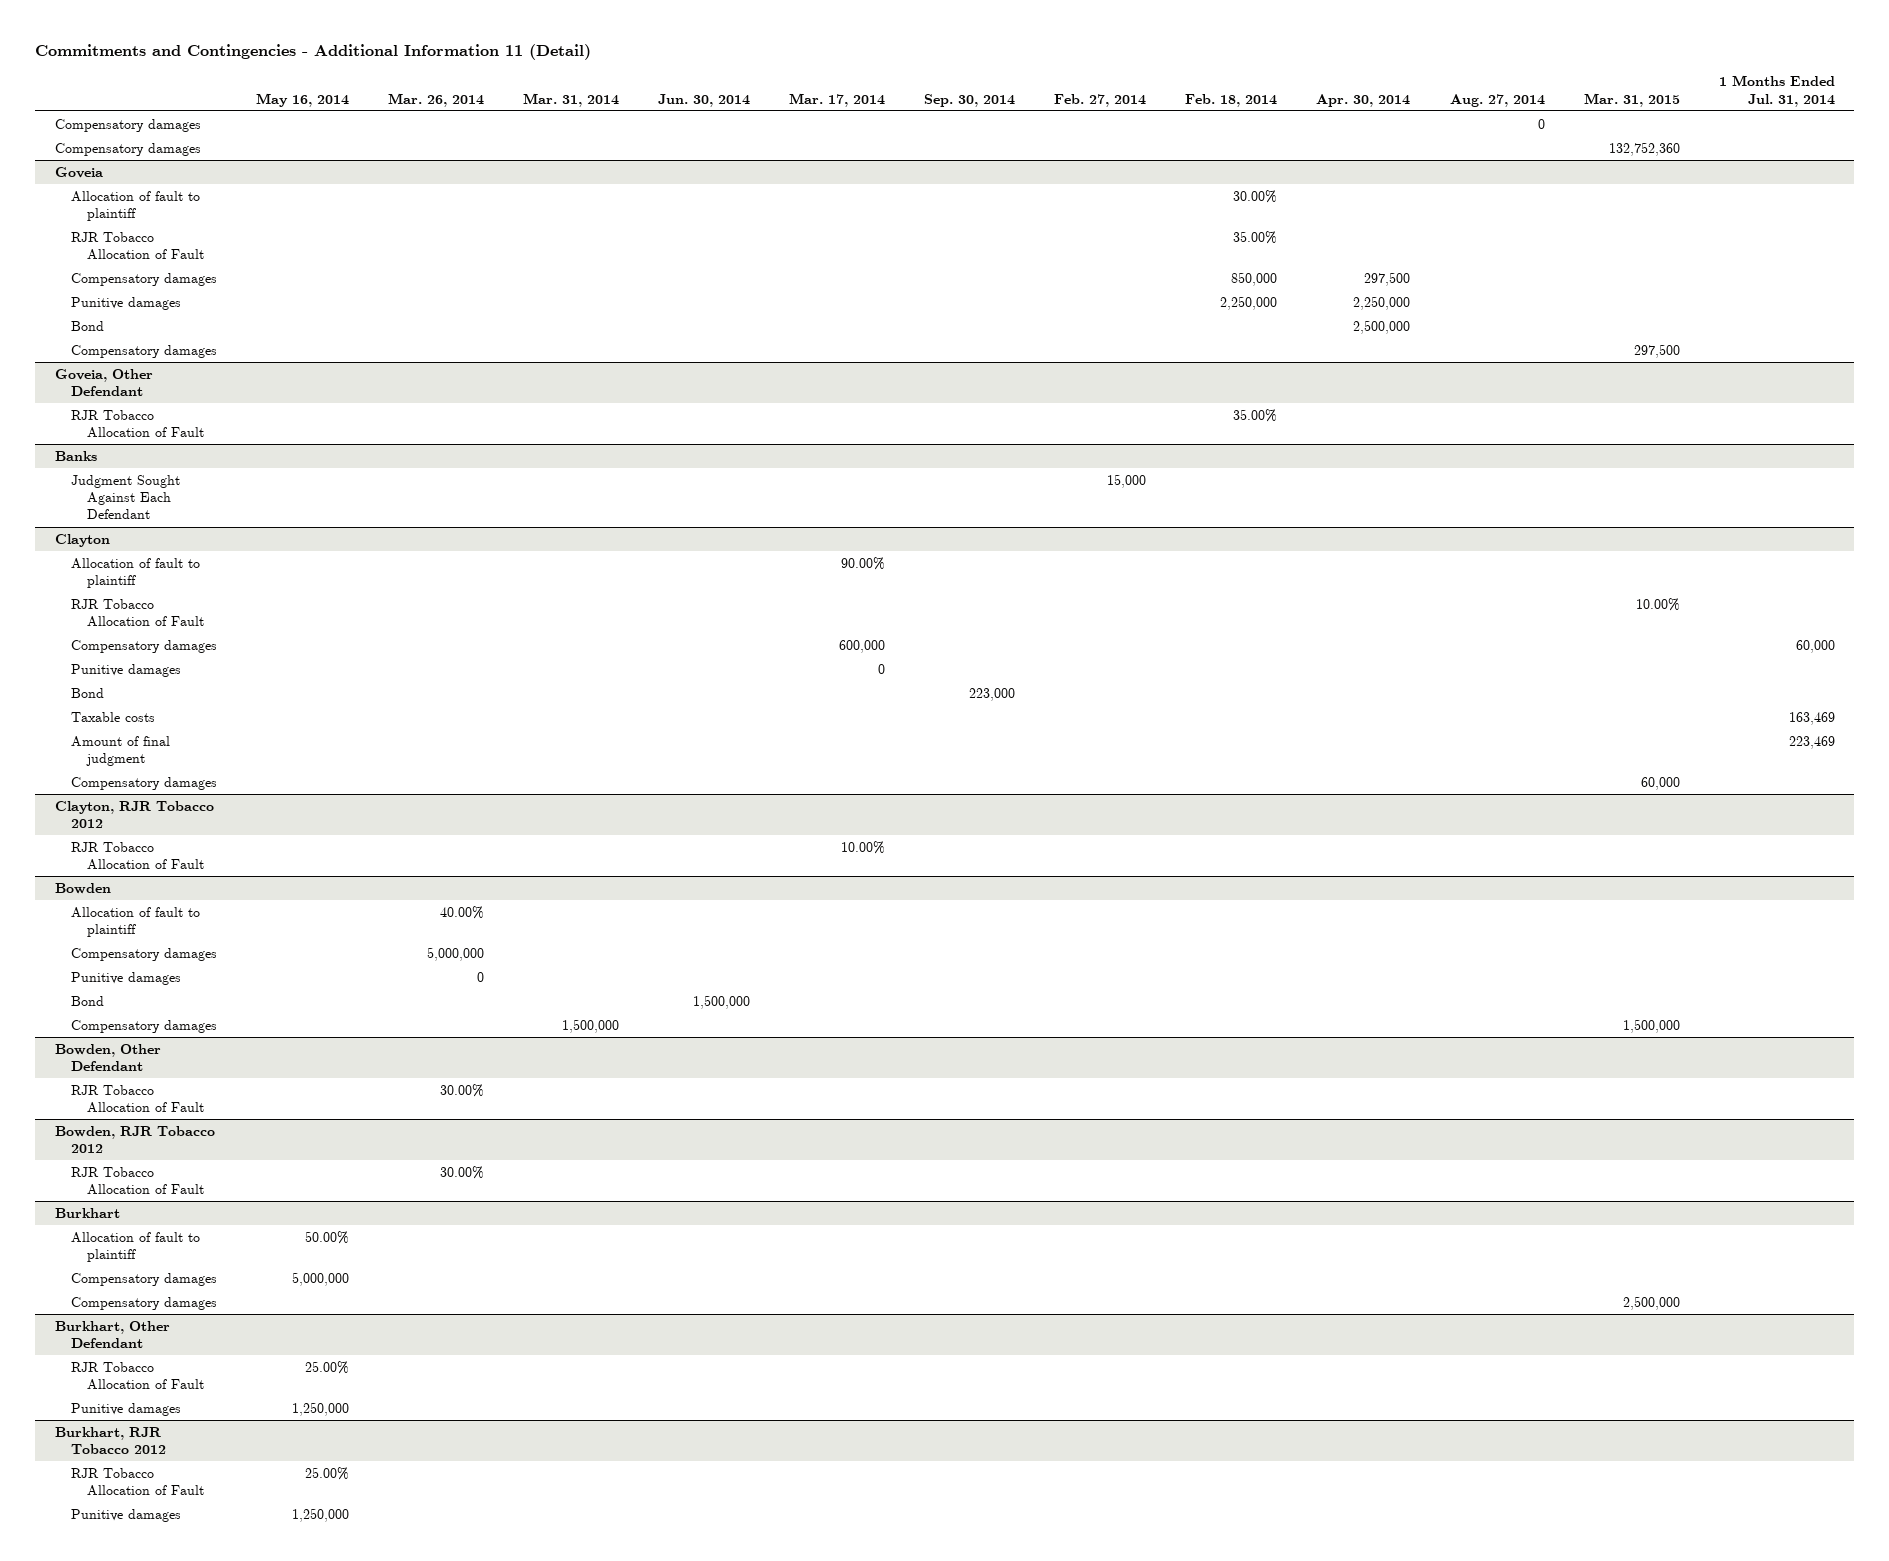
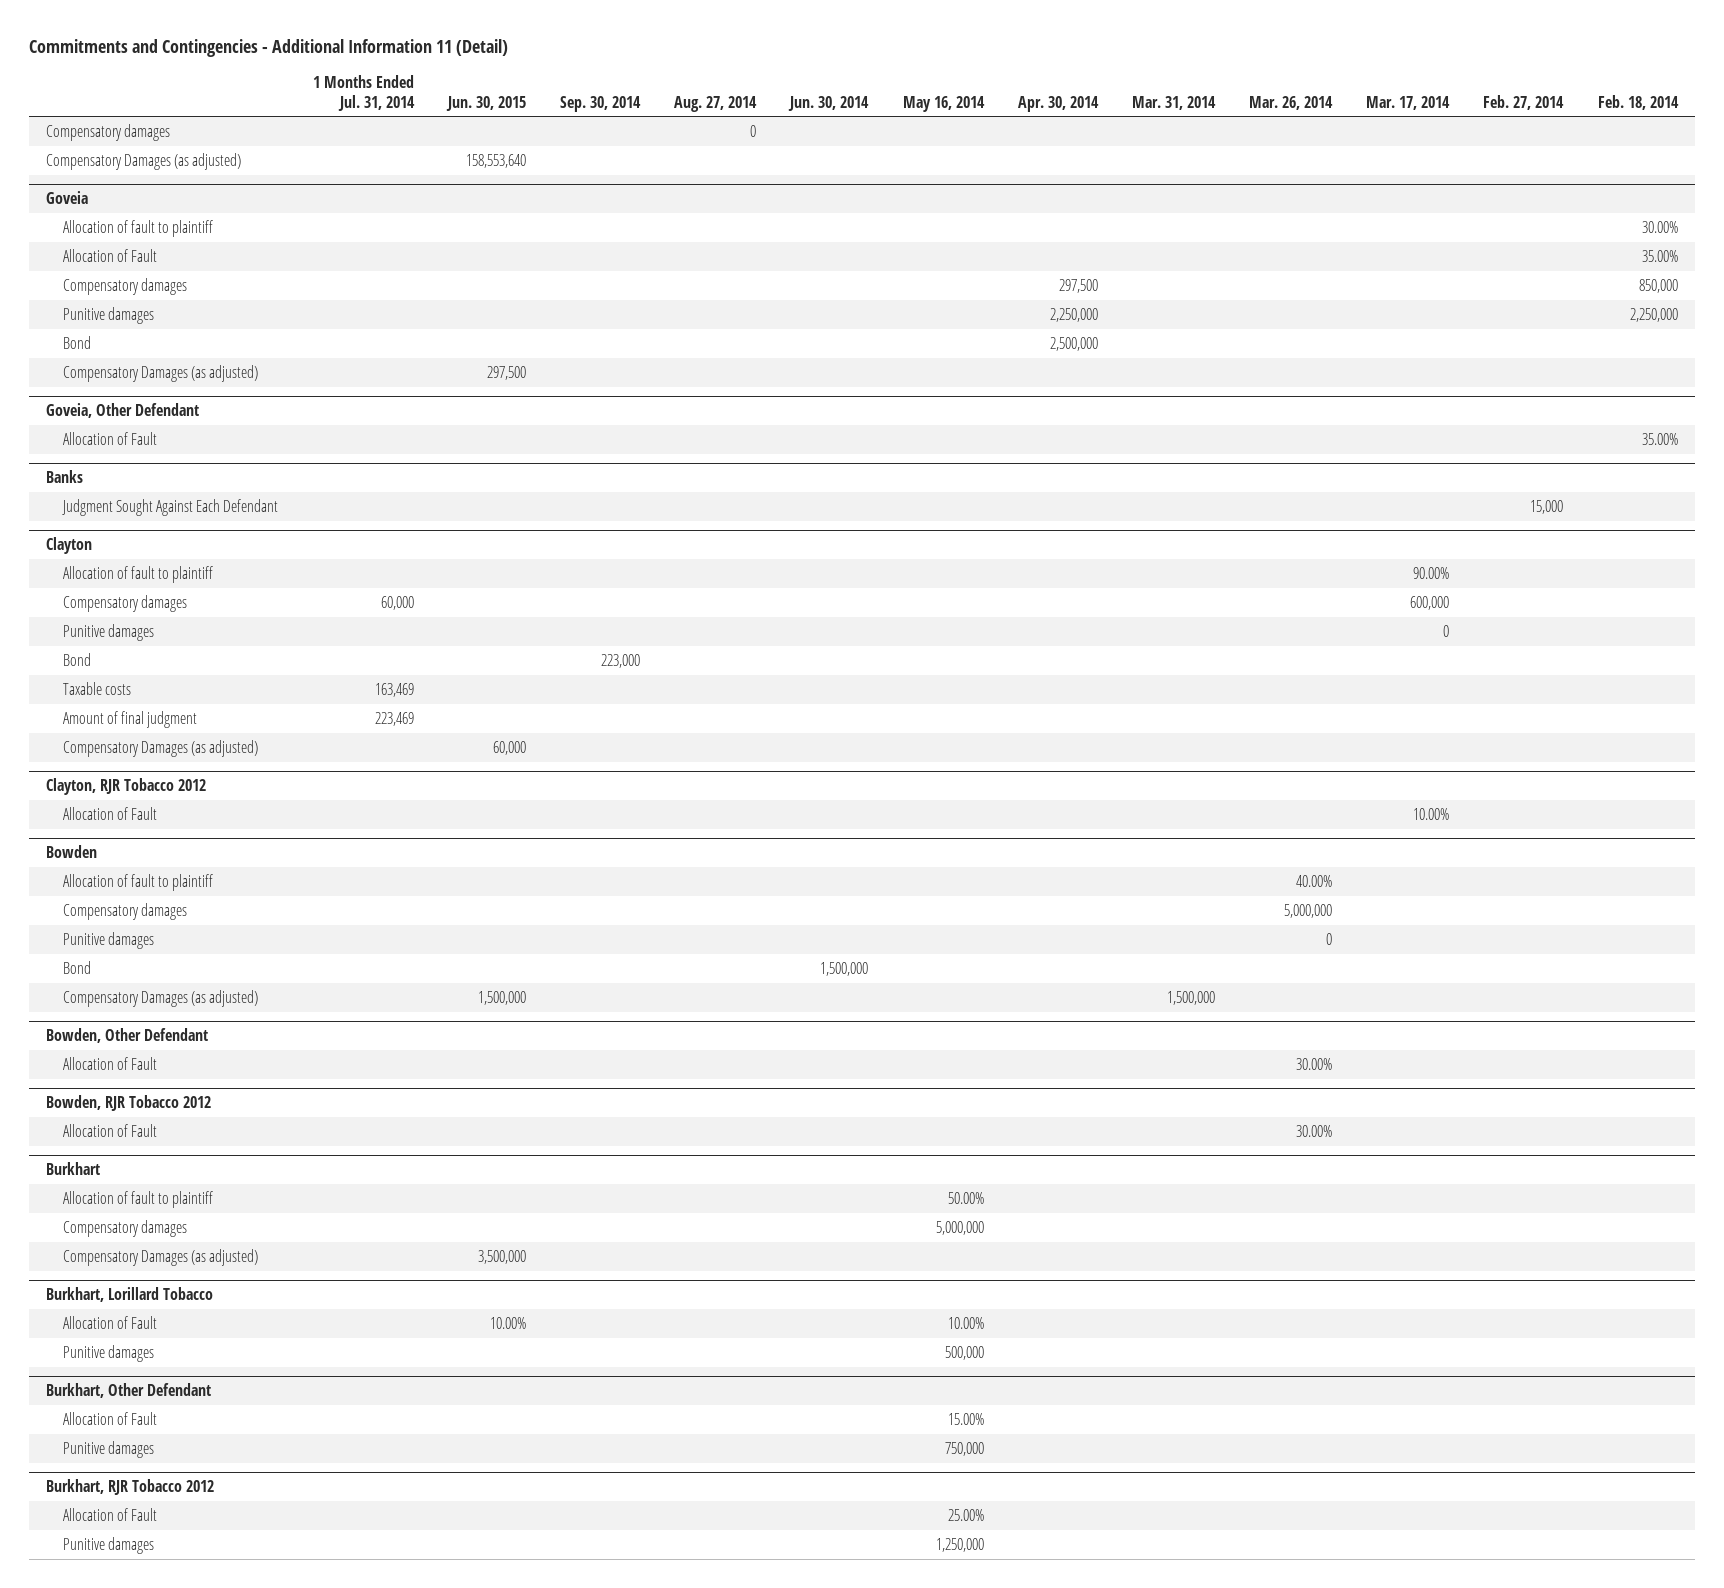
[1583,92,1680,107] Mar. 31, 2015 -> none
none -> [445,95,526,111] Jun. 30, 2015
[54,142,201,156] Compensatory damages -> [46,152,242,170] Compensatory Damages (as adjusted)
[70,231,204,260] RJR Tobacco Allocation of Fault -> [63,248,158,262] Allocation of Fault
[70,344,217,358] Compensatory damages -> [63,364,259,382] Compensatory Damages (as adjusted)
[70,409,204,438] RJR Tobacco Allocation of Fault -> [63,431,158,445] Allocation of Fault
[70,598,204,627] RJR Tobacco Allocation of Fault -> none
[70,776,217,790] Compensatory damages -> [63,739,259,757] Compensatory Damages (as adjusted)
[70,841,204,870] RJR Tobacco Allocation of Fault -> [63,806,158,820] Allocation of Fault
[70,1019,217,1033] Compensatory damages -> [63,989,259,1007] Compensatory Damages (as adjusted)
[70,1084,204,1113] RJR Tobacco Allocation of Fault -> [63,1056,158,1070] Allocation of Fault
[70,1166,204,1195] RJR Tobacco Allocation of Fault -> [63,1123,158,1137] Allocation of Fault
[70,1296,217,1310] Compensatory damages -> [63,1248,259,1266] Compensatory Damages (as adjusted)
none -> [46,1287,214,1303] Burkhart, Lorillard Tobacco
none -> [63,1315,158,1329] Allocation of Fault
none -> [63,1344,155,1362] Punitive damages
[70,1361,204,1390] RJR Tobacco Allocation of Fault -> [63,1411,158,1425] Allocation of Fault
[304,1360,349,1374] 25.00% -> [947,1412,984,1425] 15.00%
[291,1401,349,1416] 1,250,000 -> [944,1441,984,1456] 750,000
[70,1467,204,1496] RJR Tobacco Allocation of Fault -> [63,1507,158,1521] Allocation of Fault

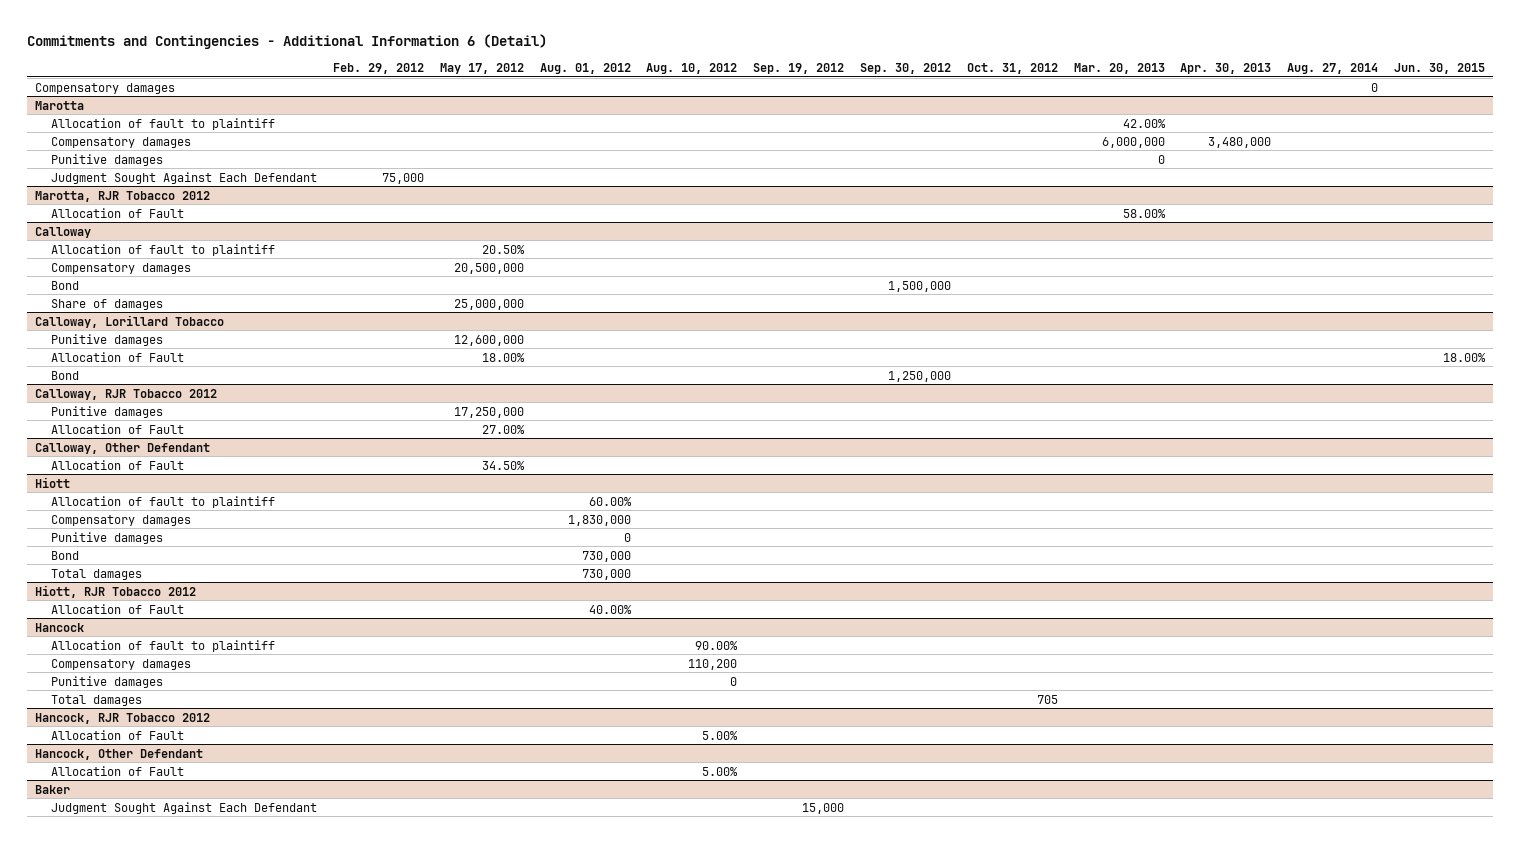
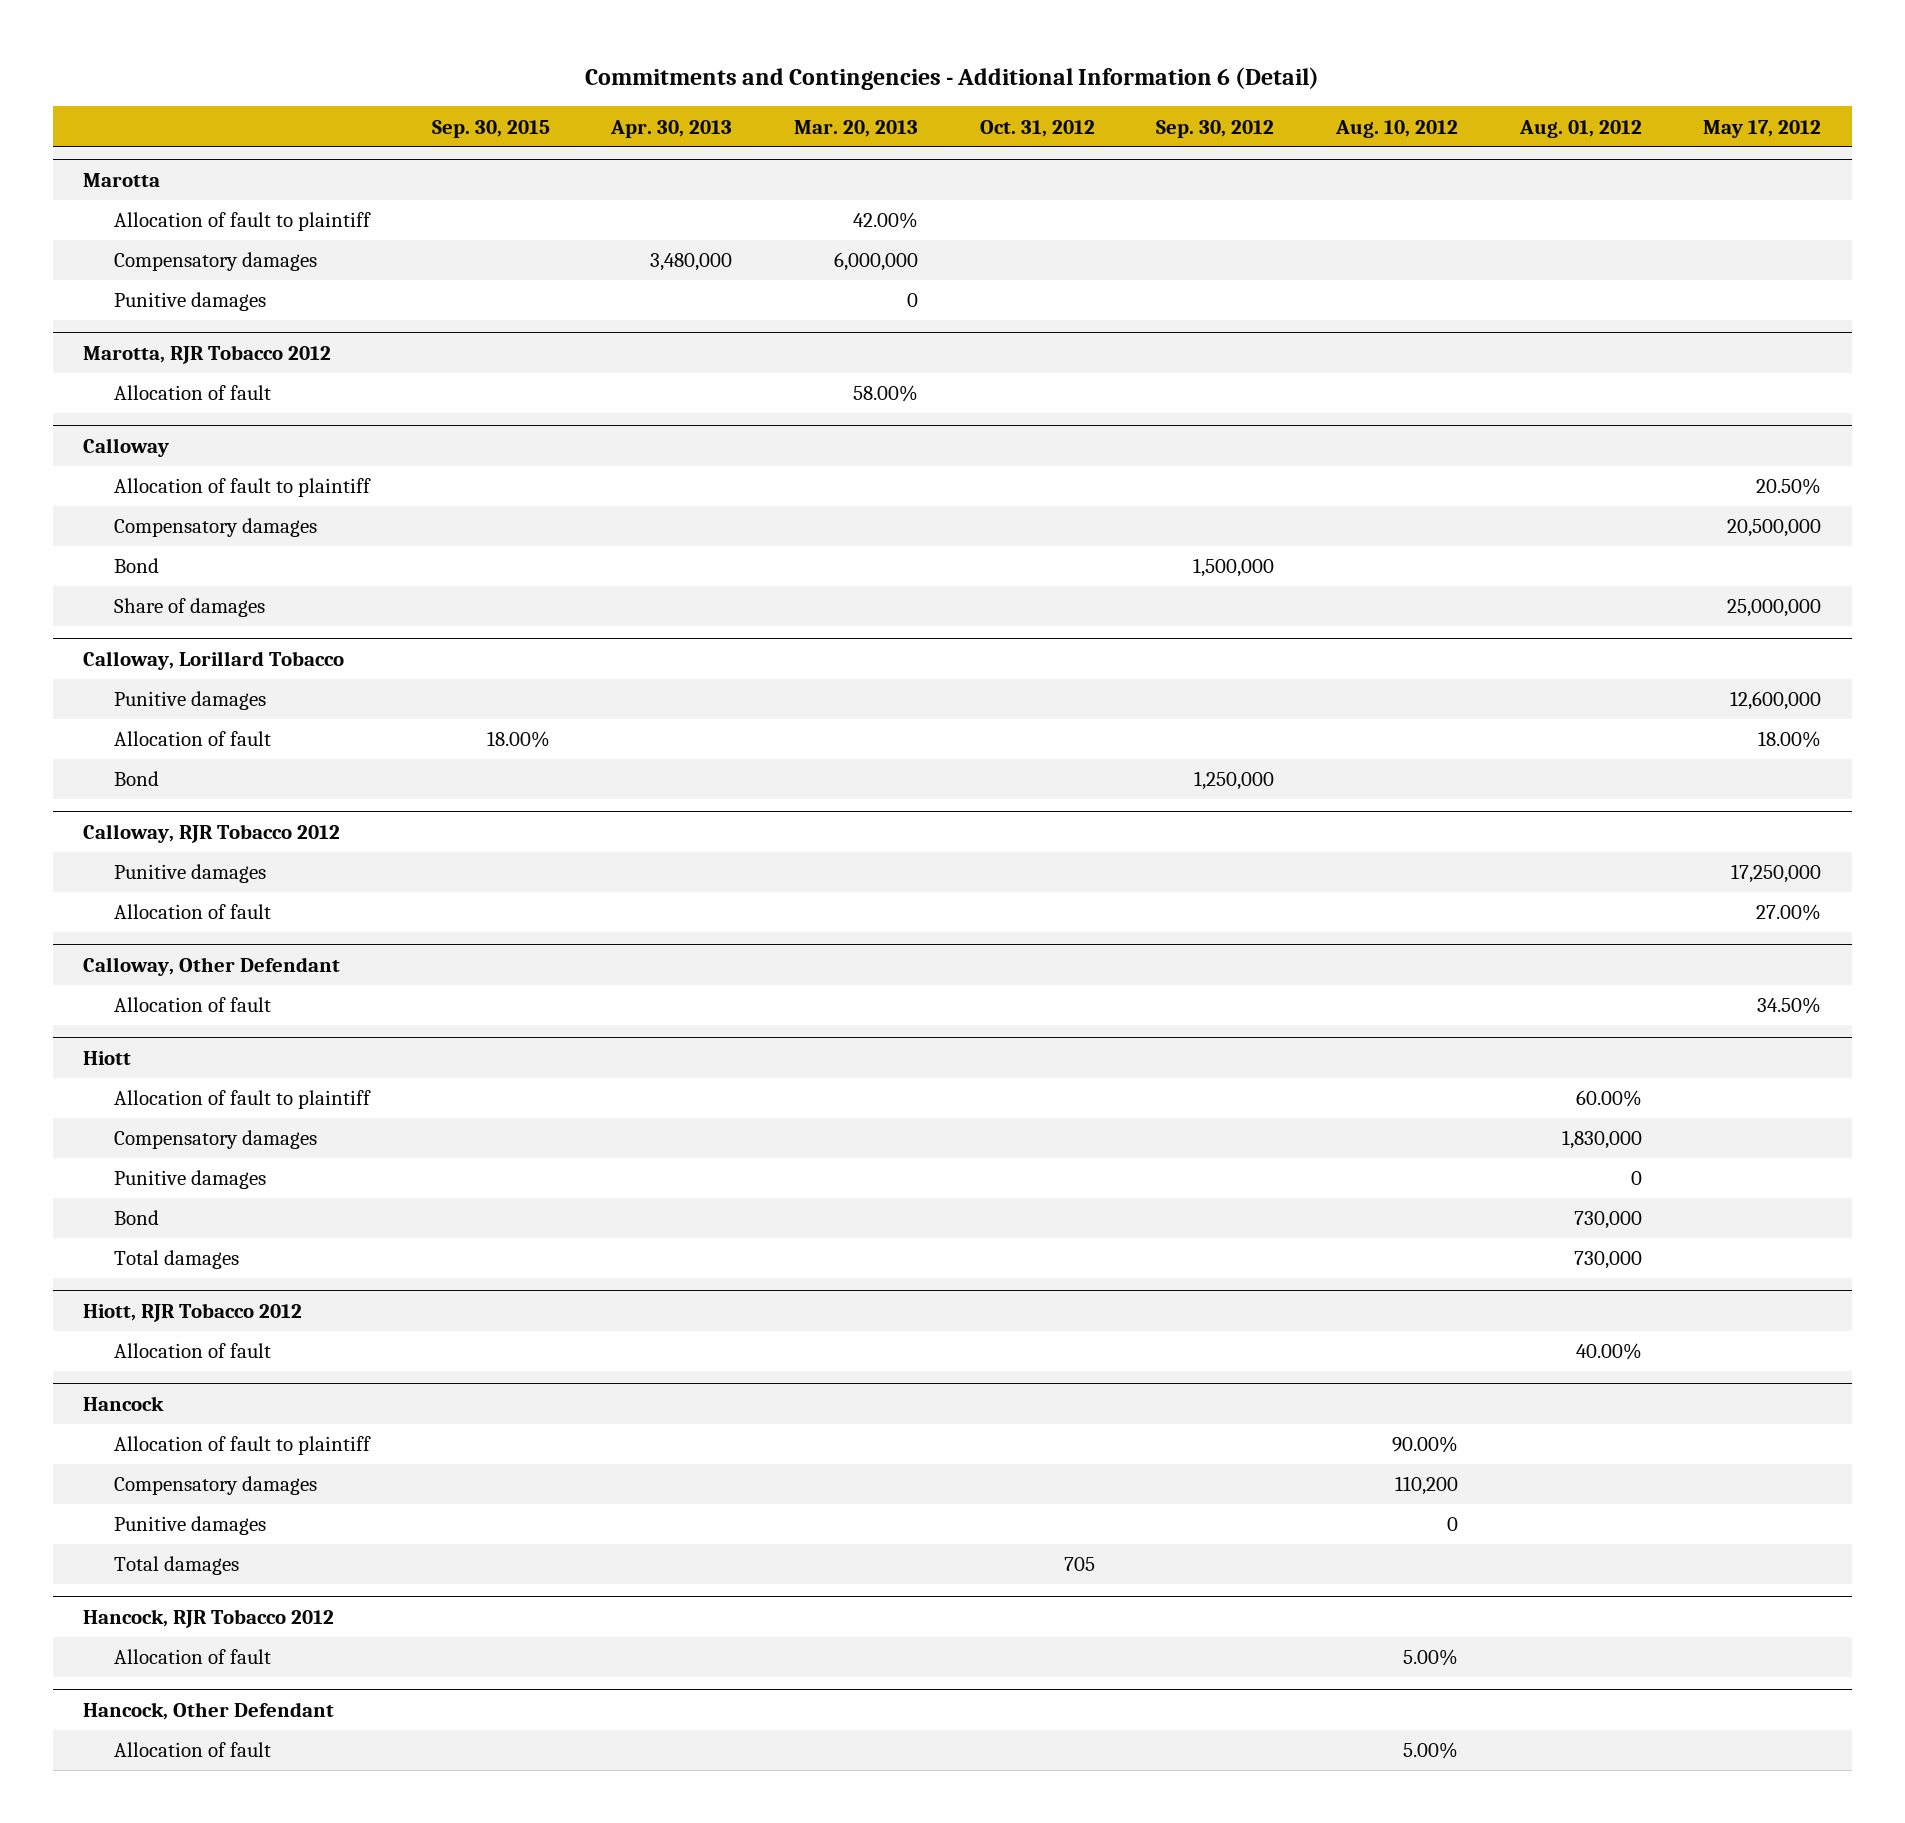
[332,62,424,74] Feb. 29, 2012 -> none
[753,62,845,74] Sep. 19, 2012 -> none
[1287,62,1379,74] Aug. 27, 2014 -> none
[1394,62,1486,74] Jun. 30, 2015 -> none
none -> [431,119,550,138] Sep. 30, 2015
[35,82,176,94] Compensatory damages -> none
[51,171,318,184] Judgment Sought Against Each Defendant -> none
[51,207,185,218] Allocation of Fault -> [113,385,271,401] Allocation of fault
[51,351,185,362] Allocation of Fault -> [113,731,271,747] Allocation of fault
[51,423,185,434] Allocation of Fault -> [113,904,271,920] Allocation of fault
[51,459,185,470] Allocation of Fault -> [113,997,271,1013] Allocation of fault
[51,603,185,614] Allocation of Fault -> [113,1343,271,1359] Allocation of fault
[51,729,185,740] Allocation of Fault -> [113,1649,271,1665] Allocation of fault
[35,784,71,794] Baker -> none
[51,801,318,814] Judgment Sought Against Each Defendant -> none
[51,765,185,776] Allocation of Fault -> [113,1742,271,1758] Allocation of fault

